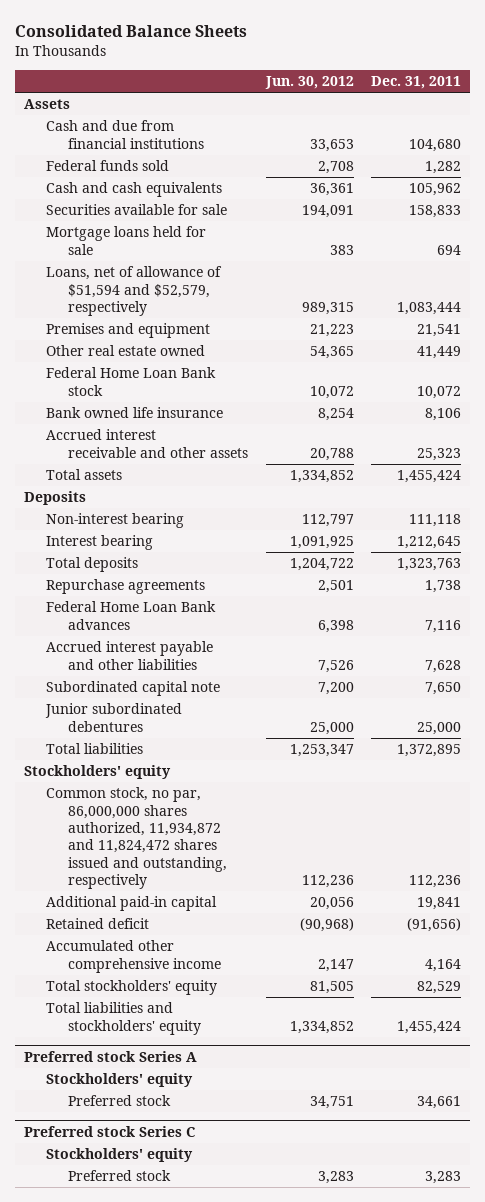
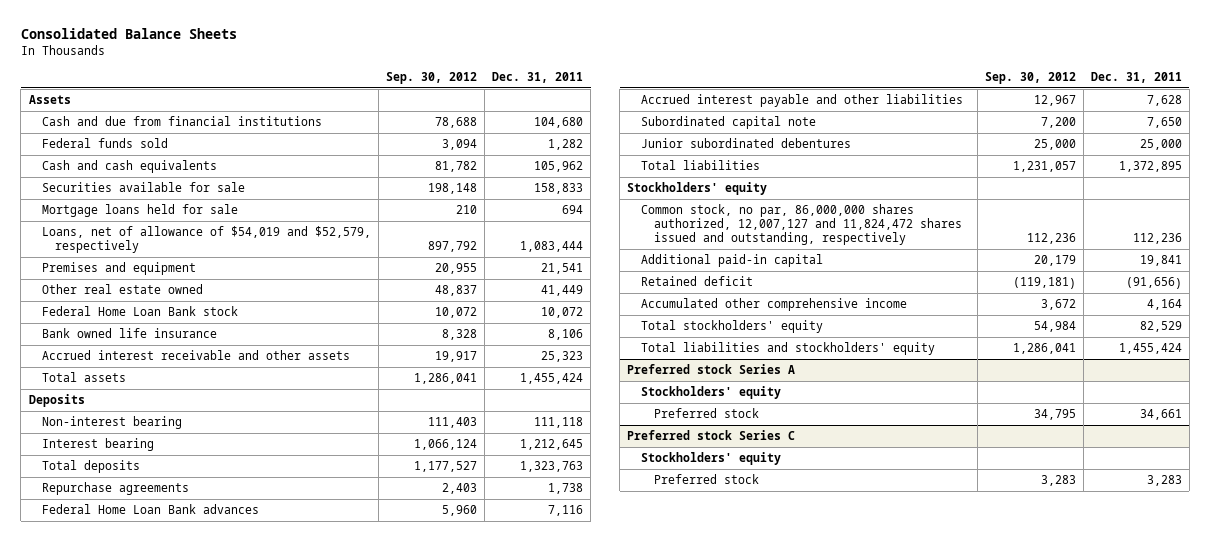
[264,75,354,89] Jun. 30, 2012 -> none
none -> [385,72,477,85] Sep. 30, 2012
[45,266,222,317] Loans, net of allowance of $51,594 and $52,579, respectively -> [41,225,371,254] Loans, net of allowance of $54,019 and $52,579, respectively
[45,787,227,890] Common stock, no par, 86,000,000 shares authorized, 11,934,872 and 11,824,472 shares issued and outstanding, respectively -> [640,203,962,246] Common stock, no par, 86,000,000 shares authorized, 12,007,127 and 11,824,472 shares issued and outstanding, respectively

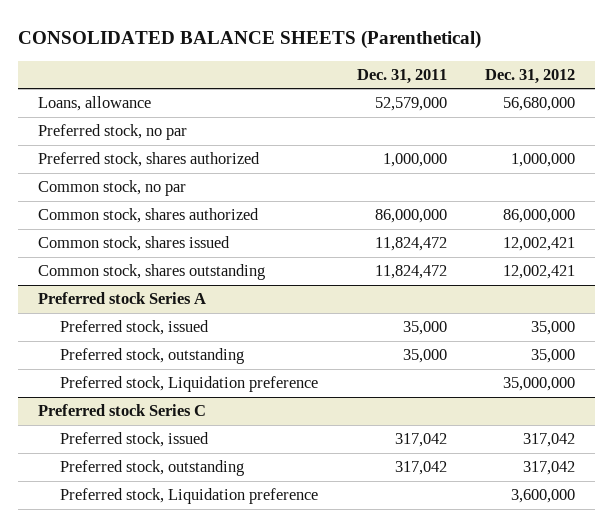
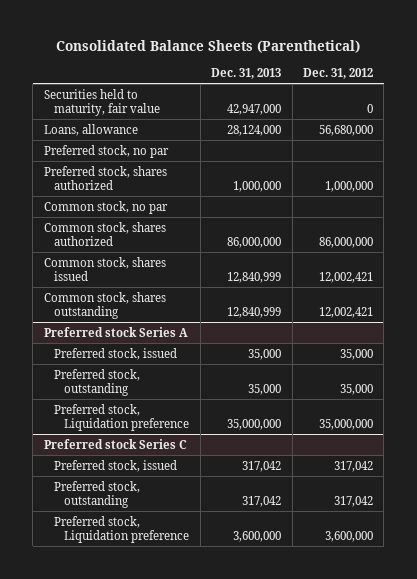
[18,30,482,50] CONSOLIDATED BALANCE SHEETS (Parenthetical) -> [56,40,361,54] Consolidated Balance Sheets (Parenthetical)
[356,68,447,84] Dec. 31, 2011 -> none
none -> [211,68,282,80] Dec. 31, 2013
none -> [43,88,161,116] Securities held to maturity, fair value

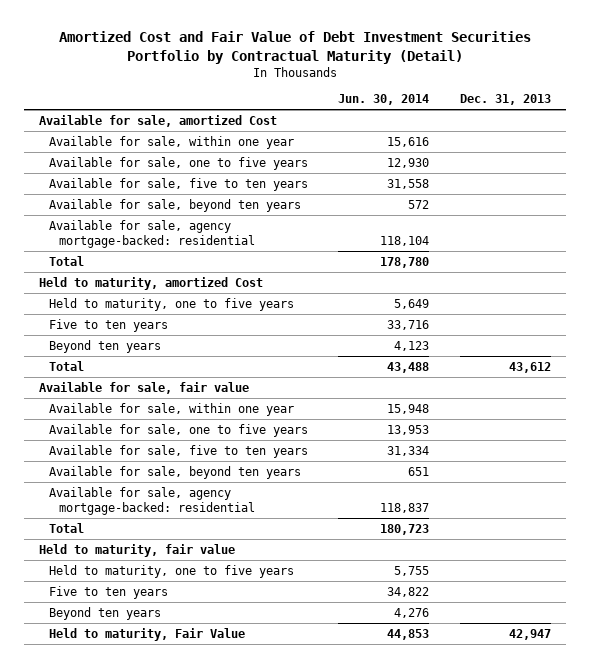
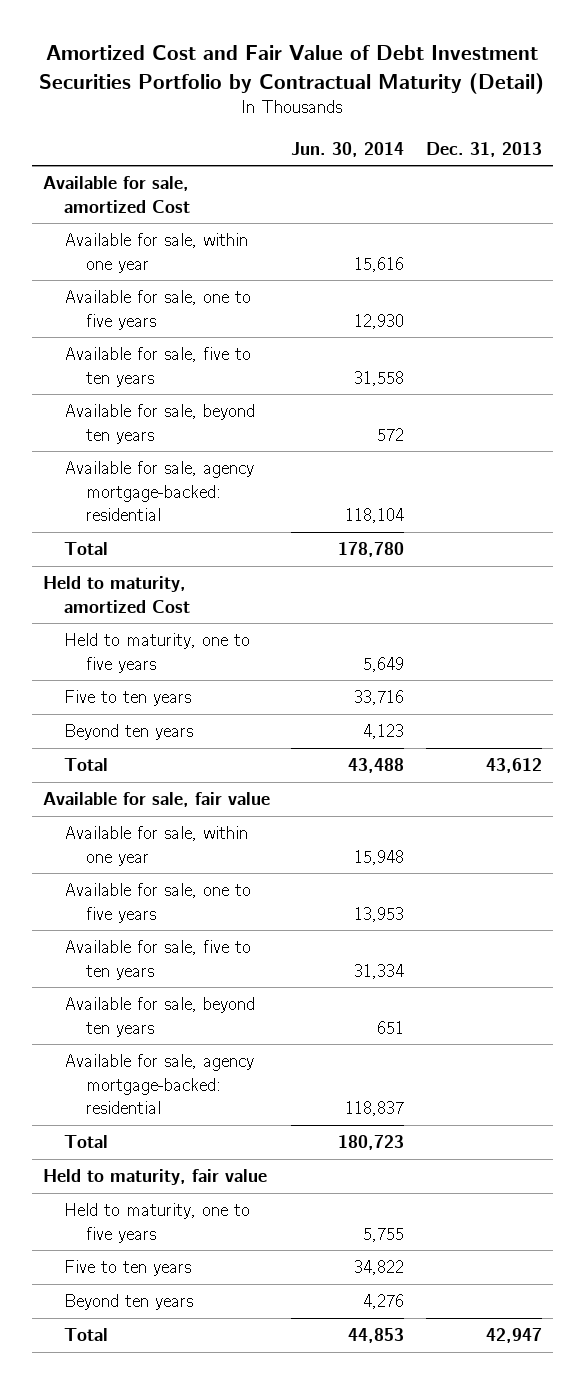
[49,627,246,641] Held to maturity, Fair Value -> [64,1328,109,1342] Total

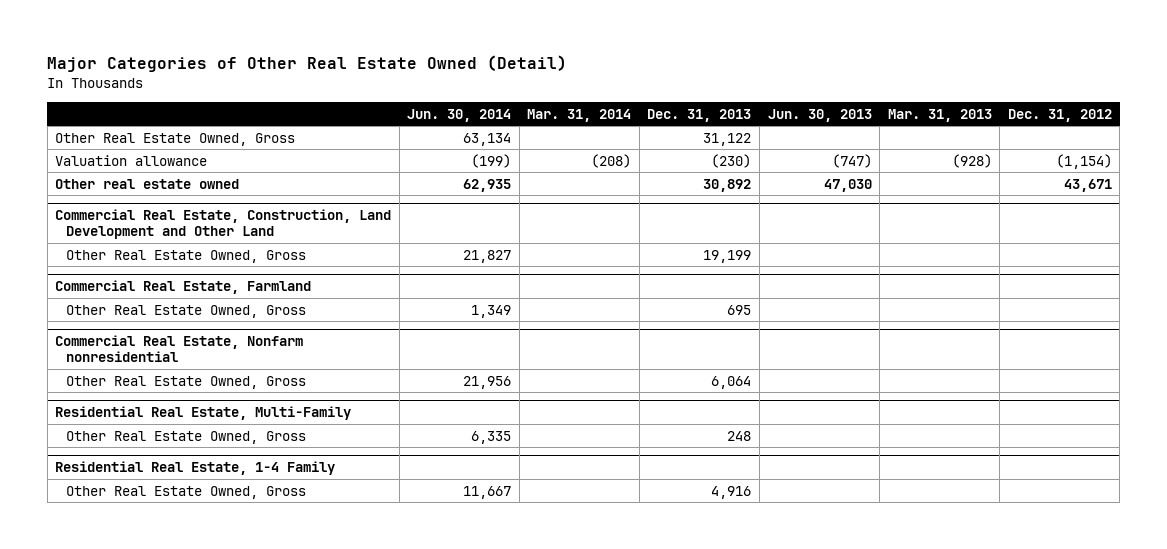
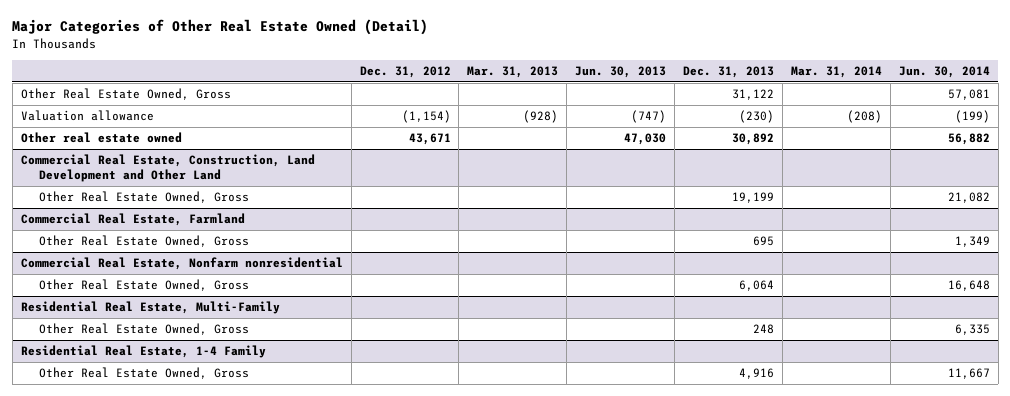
[463,132,512,146] 63,134 -> [947,89,990,101] 57,081
[463,178,512,192] 62,935 -> [947,133,990,146] 56,882
[463,249,512,263] 21,827 -> [947,192,990,204] 21,082
[463,375,512,389] 21,956 -> [947,280,990,292] 16,648

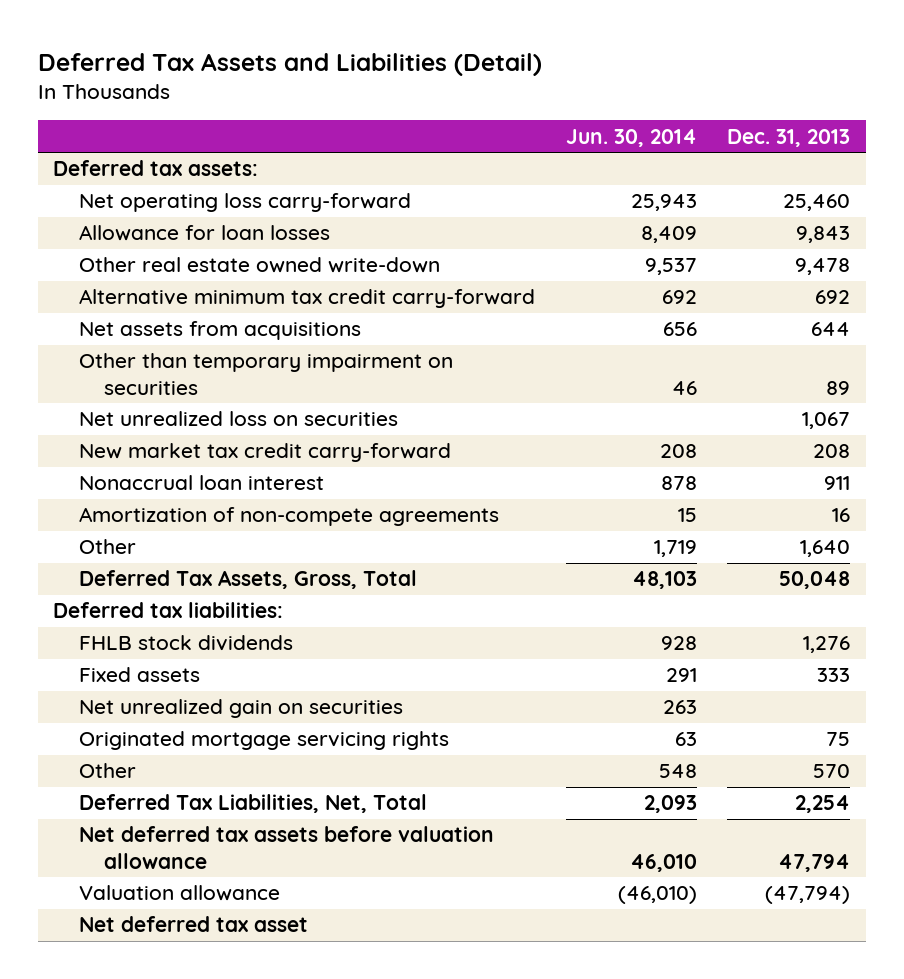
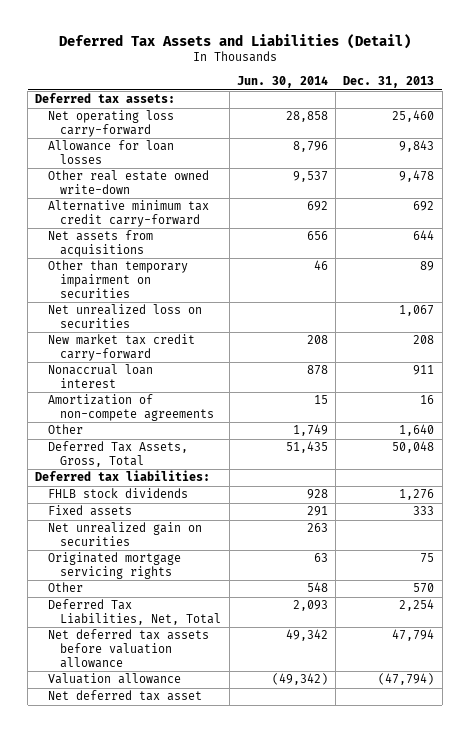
[630,194,697,212] 25,943 -> [285,111,328,123] 28,858
[640,226,697,244] 8,409 -> [292,141,328,153] 8,796
[653,540,697,558] 1,719 -> [292,424,328,437] 1,749
[631,571,697,590] 48,103 -> [285,441,328,454] 51,435
[629,853,697,872] 46,010 -> [285,629,328,642] 49,342
[617,886,697,905] (46,010) -> [271,673,328,686] (49,342)

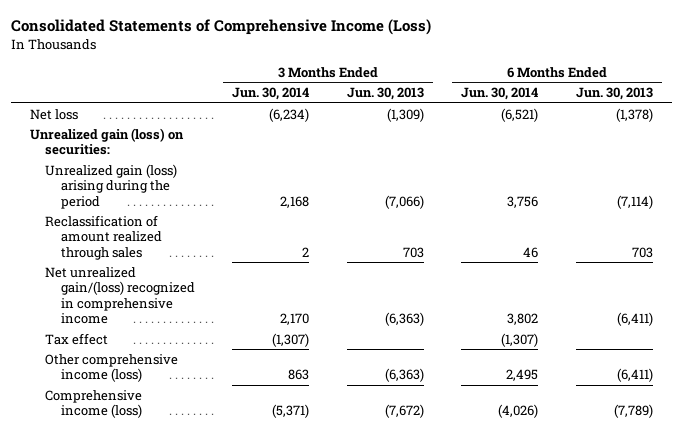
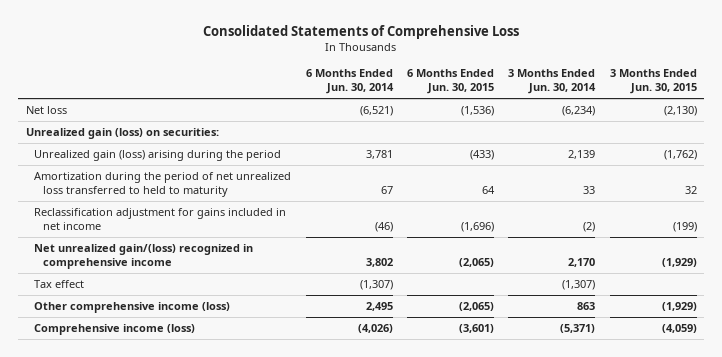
[10,19,431,36] Consolidated Statements of Comprehensive Income (Loss) -> [203,24,520,39] Consolidated Statements of Comprehensive Loss
[346,87,424,101] Jun. 30, 2013 -> none
[575,87,653,101] Jun. 30, 2013 -> none
none -> [407,69,495,94] 6 Months Ended Jun. 30, 2015
none -> [609,69,697,94] 3 Months Ended Jun. 30, 2015
[45,214,162,260] Reclassification of amount realized through sales -> none
[280,195,310,208] 2,168 -> [568,150,596,160] 2,139
[507,195,539,208] 3,756 -> [365,150,393,160] 3,781
none -> [34,172,292,197] Amortization during the period of net unrealized loss transferred to held to maturity
none -> [34,208,287,230] Reclassification adjustment for gains included in net income

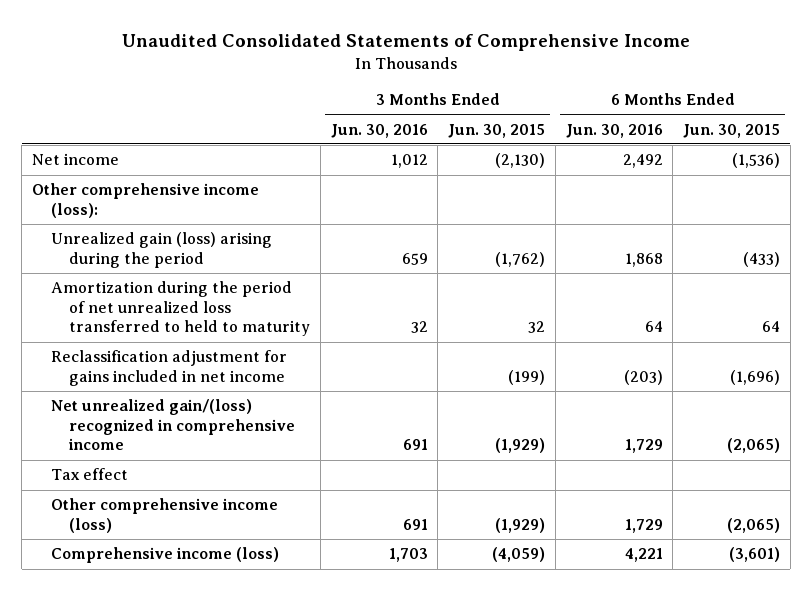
[203,24,520,39] Consolidated Statements of Comprehensive Loss -> [122,33,691,51] Unaudited Consolidated Statements of Comprehensive Income
[305,69,394,94] 6 Months Ended Jun. 30, 2014 -> none
[508,69,597,94] 3 Months Ended Jun. 30, 2014 -> none
none -> [330,123,428,138] Jun. 30, 2016
none -> [565,123,663,138] Jun. 30, 2016
[25,128,219,140] Unrealized gain (loss) on securities: -> none
[25,106,67,115] Net loss -> [31,153,119,166] Net income
none -> [31,183,259,218] Other comprehensive income (loss):

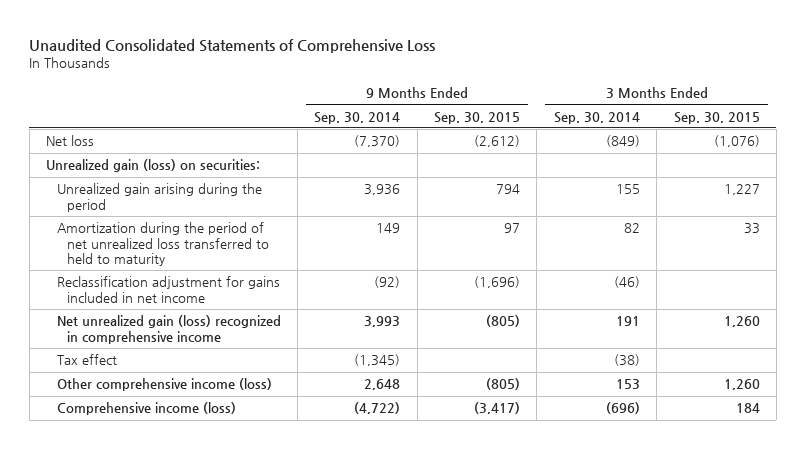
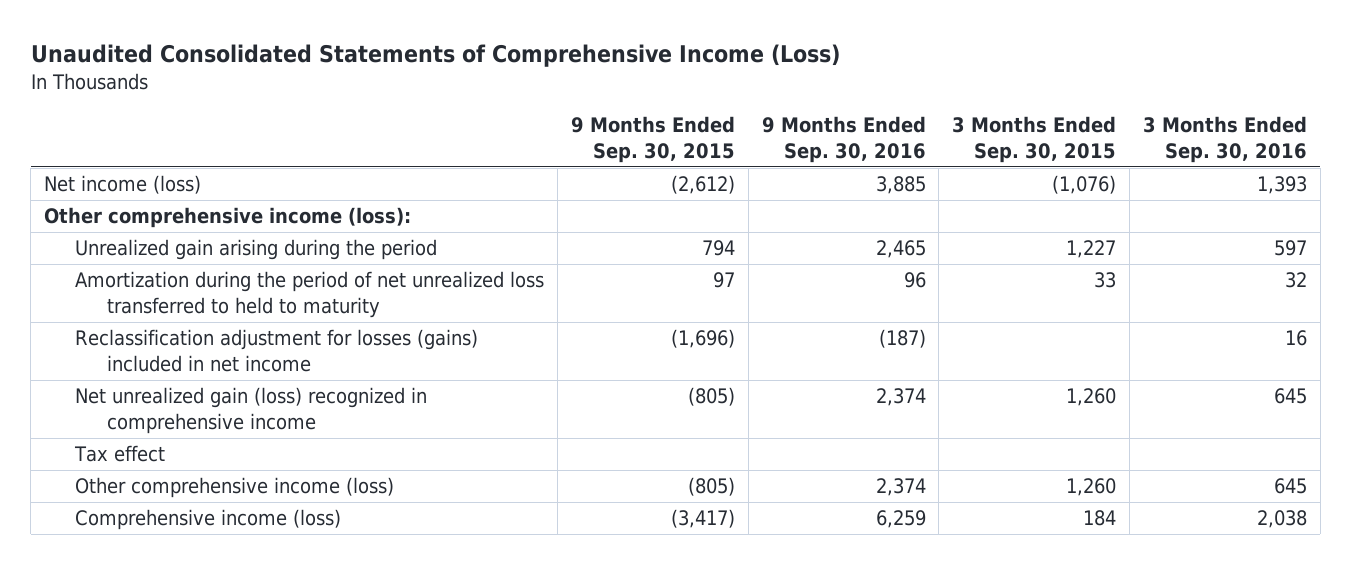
[29,38,436,53] Unaudited Consolidated Statements of Comprehensive Loss -> [30,43,840,67] Unaudited Consolidated Statements of Comprehensive Income (Loss)
[314,111,401,124] Sep. 30, 2014 -> none
[553,111,640,124] Sep. 30, 2014 -> none
none -> [761,116,926,164] 9 Months Ended Sep. 30, 2016
none -> [1142,116,1307,164] 3 Months Ended Sep. 30, 2016
[46,159,261,173] Unrealized gain (loss) on securities: -> none
[46,135,95,147] Net loss -> [43,175,201,195] Net income (loss)
none -> [43,207,411,229] Other comprehensive income (loss):
[56,276,280,303] Reclassification adjustment for gains included in net income -> [75,329,479,373] Reclassification adjustment for losses (gains) included in net income

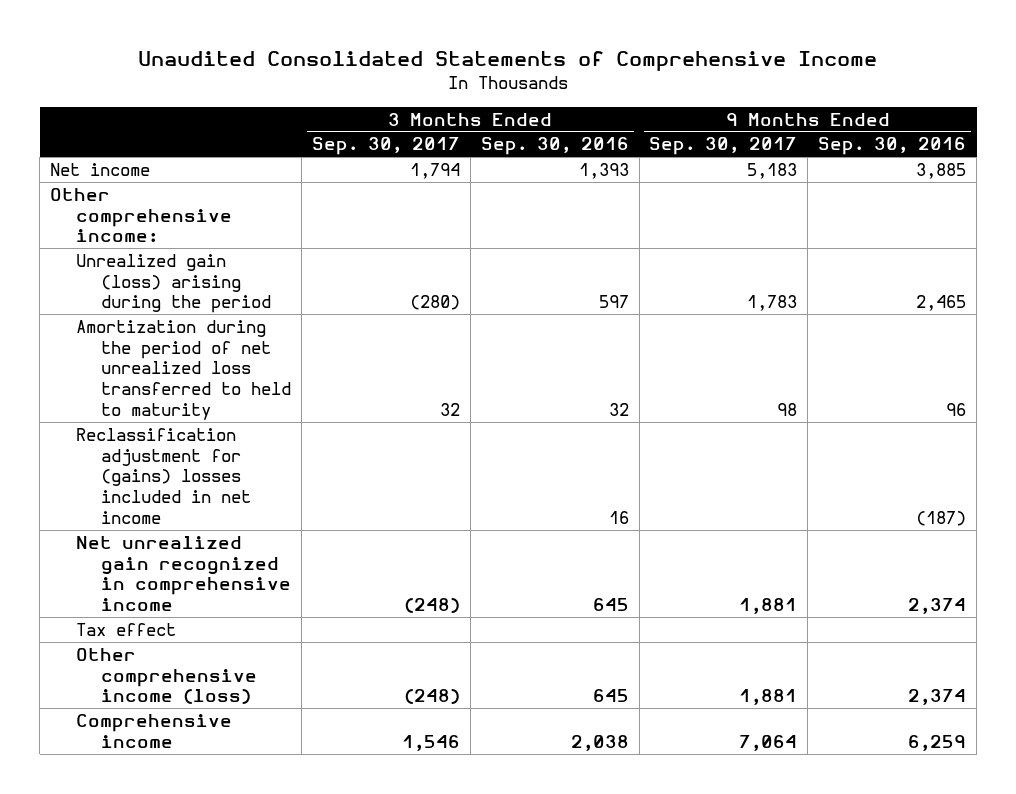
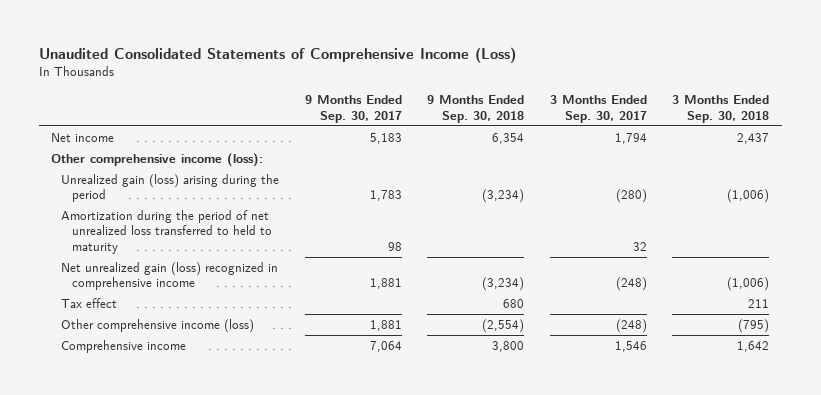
[138,51,878,72] Unaudited Consolidated Statements of Comprehensive Income -> [38,46,516,63] Unaudited Consolidated Statements of Comprehensive Income (Loss)
[480,137,629,156] Sep. 30, 2016 -> none
[818,137,967,156] Sep. 30, 2016 -> none
none -> [427,95,525,123] 9 Months Ended Sep. 30, 2018
none -> [672,95,770,123] 3 Months Ended Sep. 30, 2018
[50,187,232,243] Other comprehensive income: -> [51,153,264,168] Other comprehensive income (loss):
[75,427,252,524] Reclassification adjustment for (gains) losses included in net income -> none
[75,535,292,612] Net unrealized gain recognized in comprehensive income -> [61,262,279,291] Net unrealized gain (loss) recognized in comprehensive income

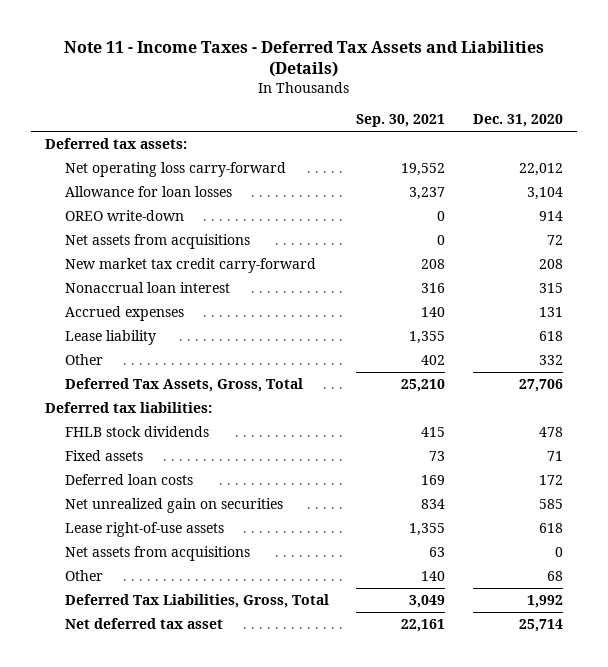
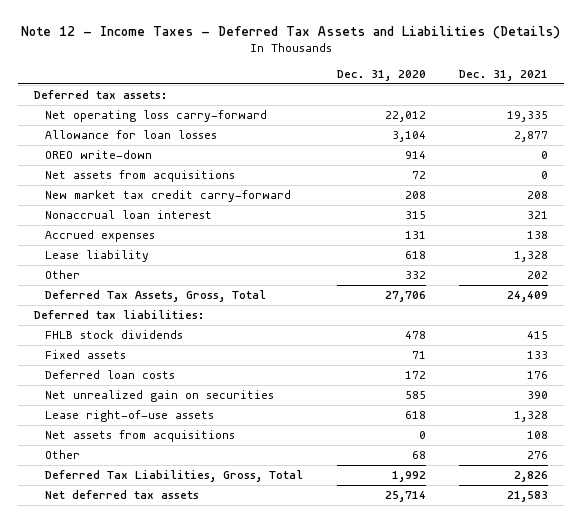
[63,40,544,78] Note 11 - Income Taxes - Deferred Tax Assets and Liabilities (Details) -> [20,25,560,39] Note 12 - Income Taxes - Deferred Tax Assets and Liabilities (Details)
[356,114,446,128] Sep. 30, 2021 -> none
none -> [458,69,548,81] Dec. 31, 2021
[65,618,224,630] Net deferred tax asset -> [45,490,200,500] Net deferred tax assets

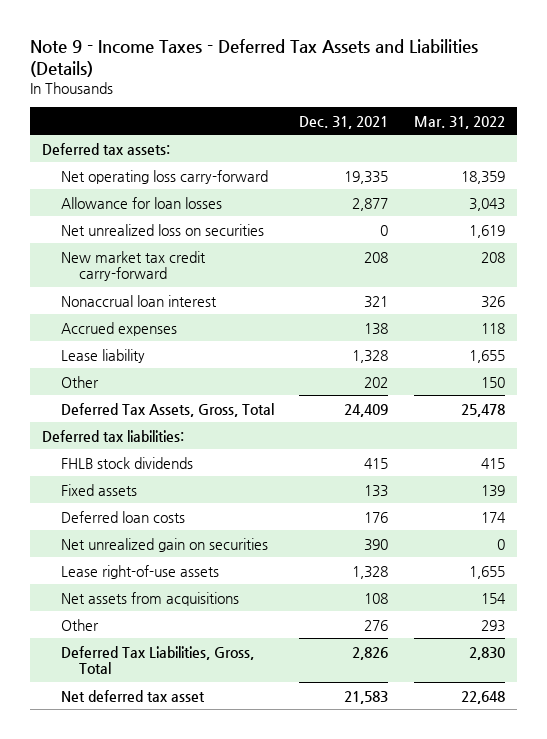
[20,25,560,39] Note 12 - Income Taxes - Deferred Tax Assets and Liabilities (Details) -> [29,38,478,77] Note 9 - Income Taxes - Deferred Tax Assets and Liabilities (Details)
[336,69,426,81] Dec. 31, 2020 -> none
none -> [413,115,505,129] Mar. 31, 2022
[45,150,153,160] OREO write-down -> none
[45,170,236,183] Net assets from acquisitions -> none
none -> [60,223,264,236] Net unrealized loss on securities
[45,490,200,500] Net deferred tax assets -> [60,689,205,702] Net deferred tax asset

